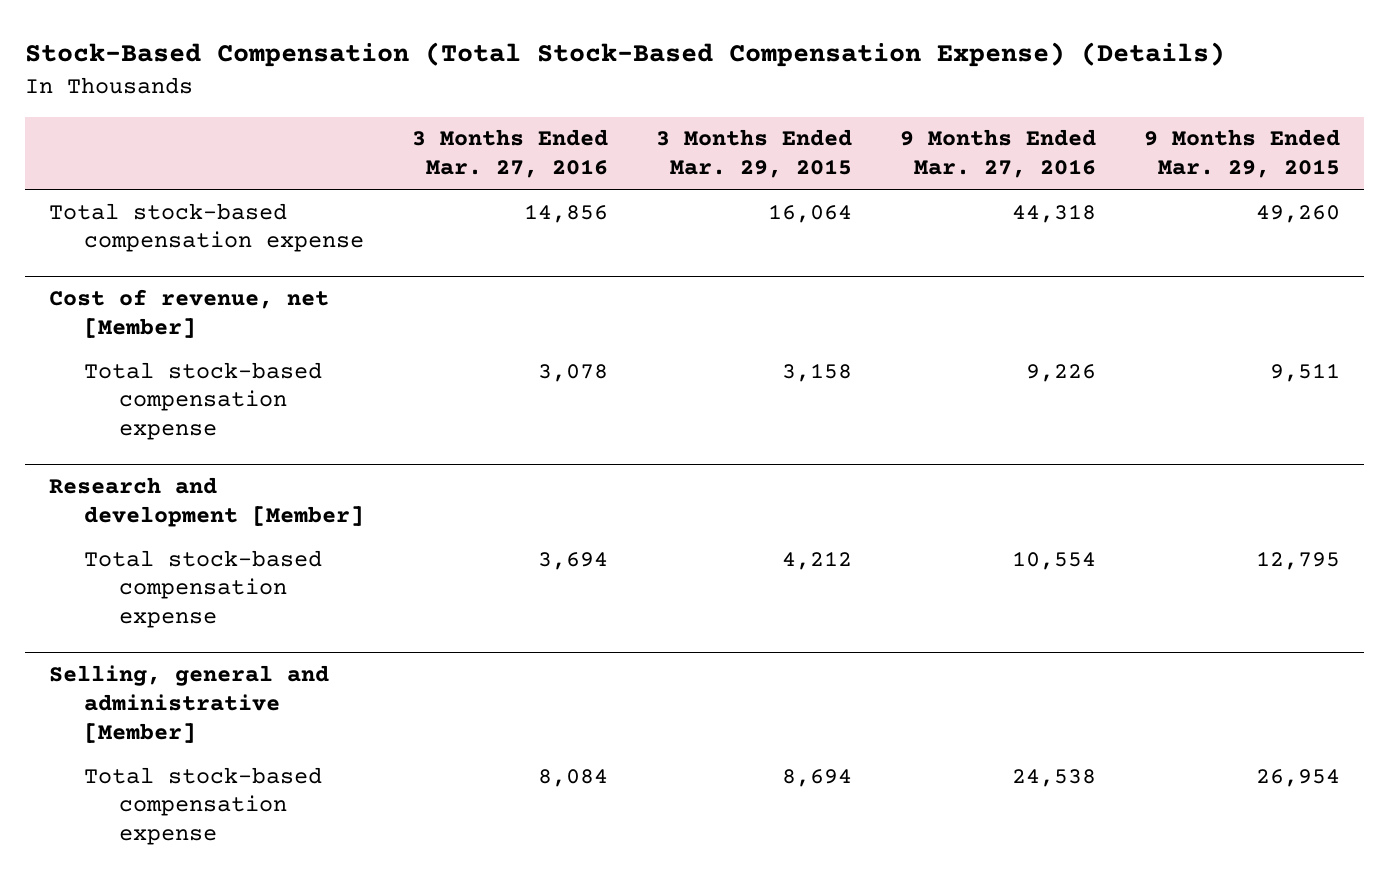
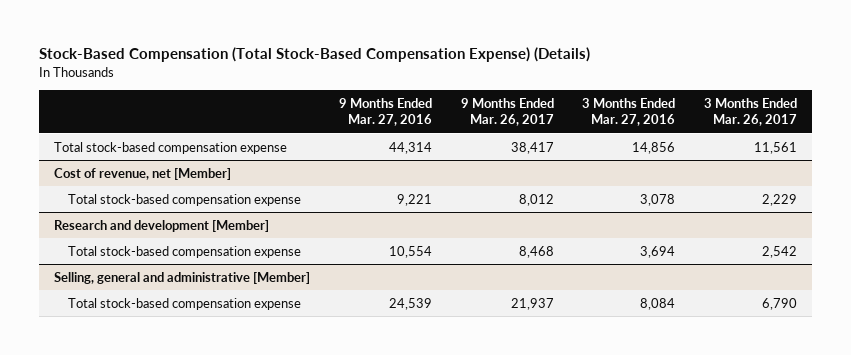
[656,129,853,179] 3 Months Ended Mar. 29, 2015 -> none
[1144,129,1341,179] 9 Months Ended Mar. 29, 2015 -> none
none -> [460,97,554,127] 9 Months Ended Mar. 26, 2017
none -> [704,97,798,127] 3 Months Ended Mar. 26, 2017
[1012,203,1097,223] 44,318 -> [388,141,432,154] 44,314
[1026,363,1097,382] 9,226 -> [396,193,432,206] 9,221
[1012,768,1097,787] 24,538 -> [388,297,432,310] 24,539

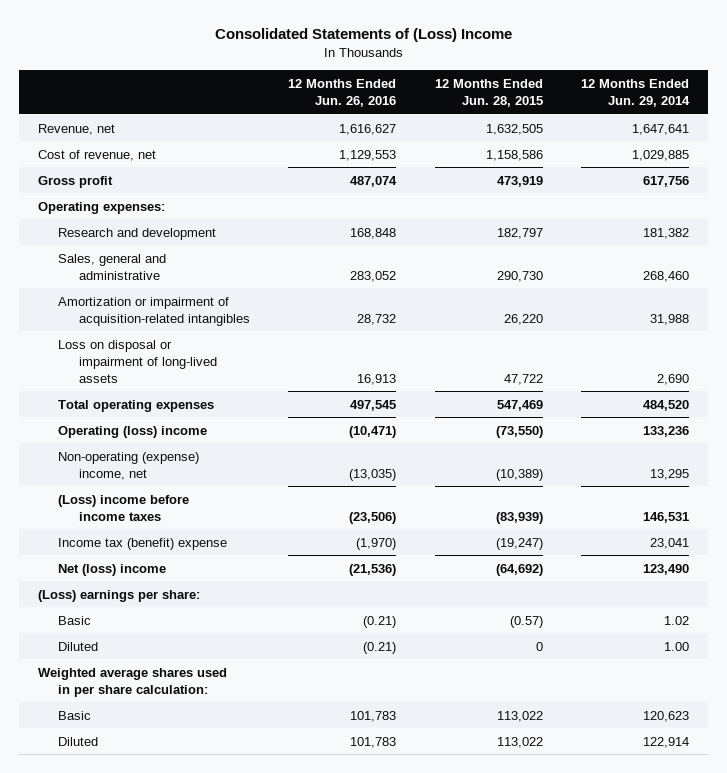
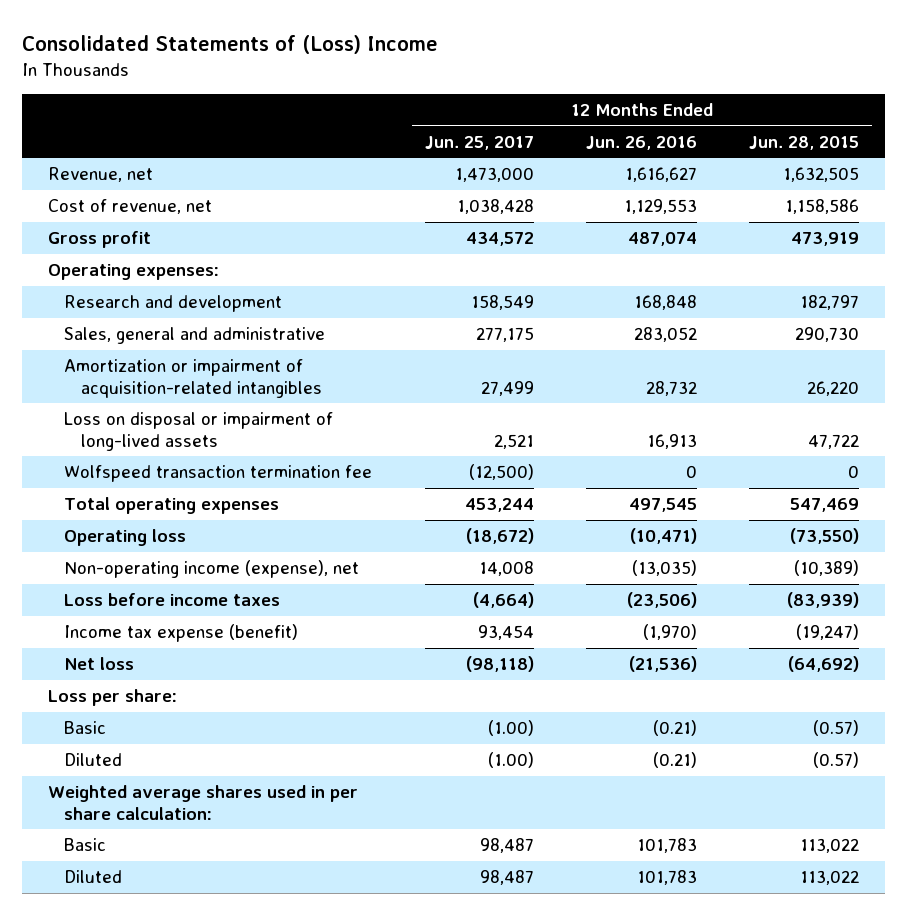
[581,79,691,108] 12 Months Ended Jun. 29, 2014 -> none
none -> [424,135,534,150] Jun. 25, 2017
none -> [64,465,373,483] Wolfspeed transaction termination fee
[58,425,208,438] Operating (loss) income -> [64,529,187,547] Operating loss
[58,451,200,480] Non-operating (expense) income, net -> [64,560,360,579] Non-operating income (expense), net
[58,494,190,521] (Loss) income before income taxes -> [64,593,281,607] Loss before income taxes
[58,537,228,550] Income tax (benefit) expense -> [64,624,299,643] Income tax expense (benefit)
[58,563,167,576] Net (loss) income -> [64,657,135,671] Net loss
[38,589,201,602] (Loss) earnings per share: -> [47,689,177,707] Loss per share:
[535,641,543,651] 0 -> [813,752,860,769] (0.57)

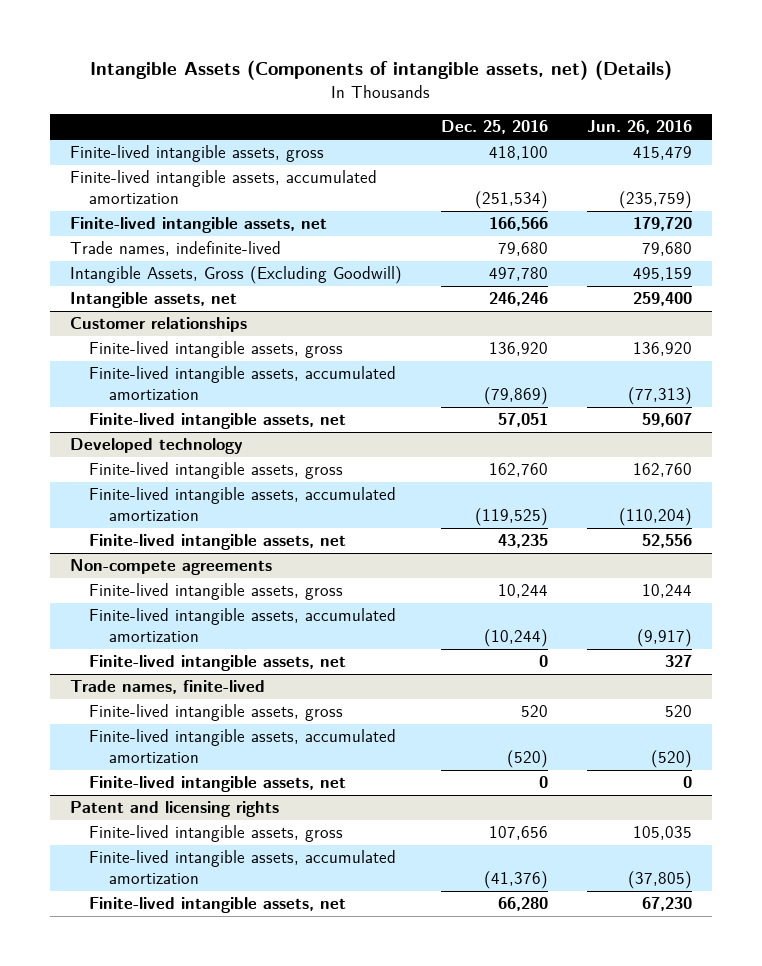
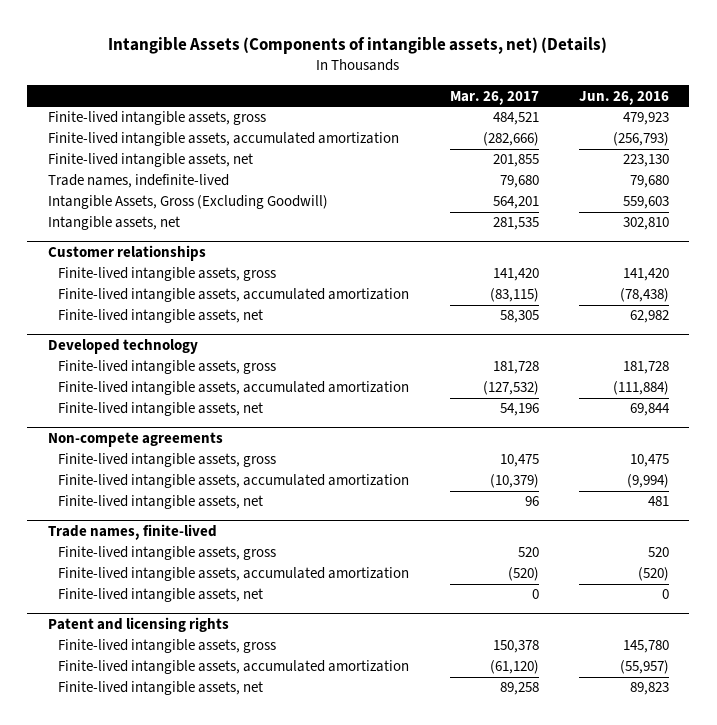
[440,120,548,135] Dec. 25, 2016 -> none
none -> [449,90,539,105] Mar. 26, 2017
[633,146,693,161] 415,479 -> [623,112,670,126] 479,923
[619,191,693,210] (235,759) -> [613,132,670,147] (256,793)
[633,217,693,232] 179,720 -> [623,154,670,168] 223,130
[633,267,693,282] 495,159 -> [623,196,670,210] 559,603
[633,292,693,307] 259,400 -> [623,217,670,231] 302,810
[633,342,693,357] 136,920 -> [623,268,670,282] 141,420
[628,387,693,406] (77,313) -> [620,288,670,303] (78,438)
[642,413,693,428] 59,607 -> [630,310,670,324] 62,982
[633,463,693,478] 162,760 -> [623,361,670,375] 181,728
[619,508,693,527] (110,204) -> [613,381,670,396] (111,884)
[642,534,693,549] 52,556 -> [630,403,671,417] 69,844
[642,584,693,599] 10,244 -> [630,454,670,468] 10,475
[637,629,693,648] (9,917) -> [627,474,670,489] (9,994)
[665,655,693,668] 327 -> [648,496,670,507] 481
[633,826,693,841] 105,035 -> [623,640,670,654] 145,780
[628,871,693,890] (37,805) -> [620,660,670,675] (55,957)
[642,897,693,912] 67,230 -> [630,682,670,696] 89,823

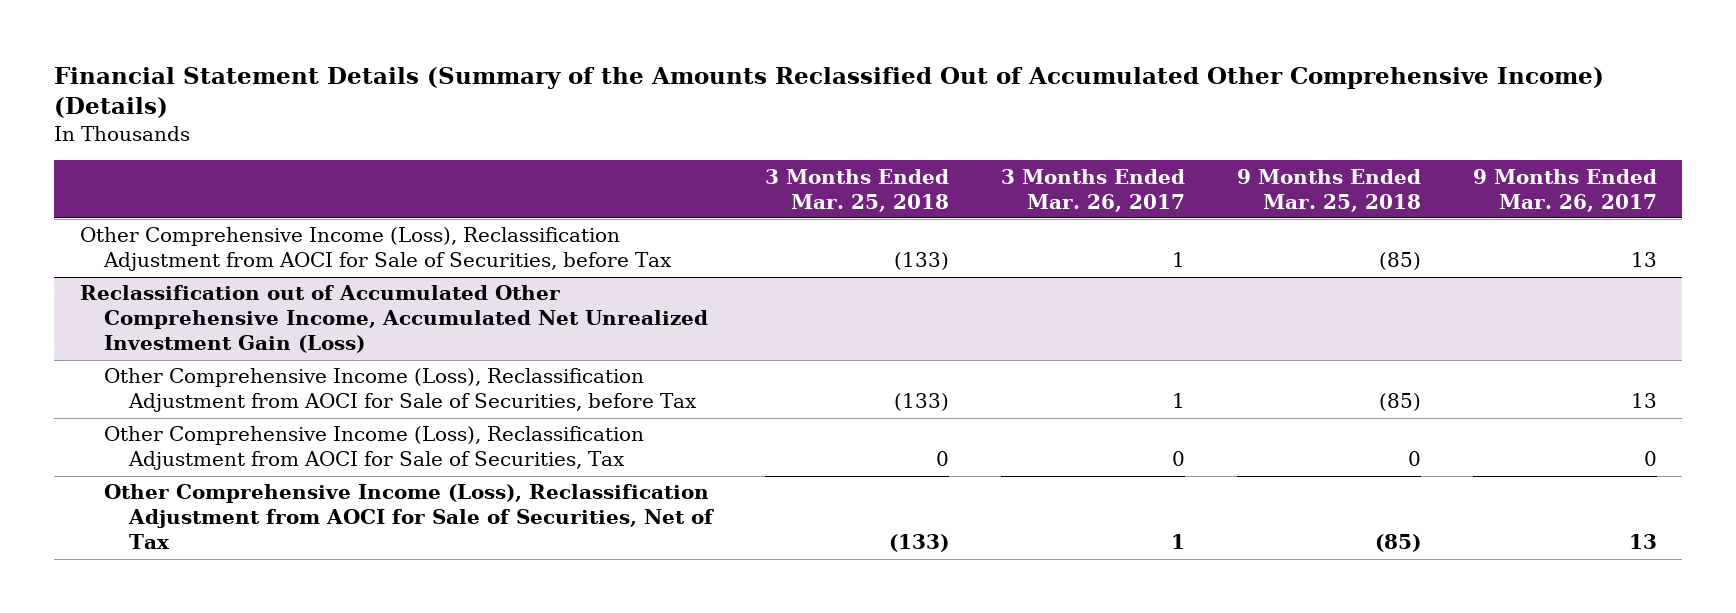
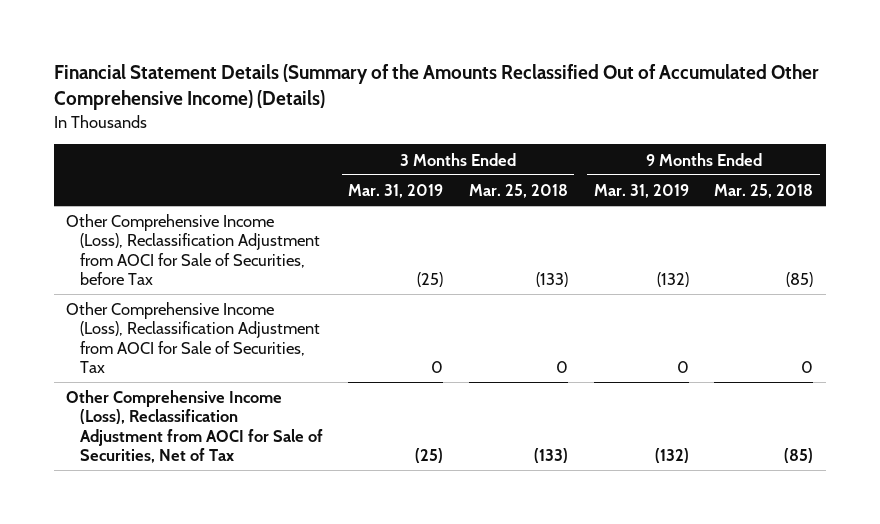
[1000,168,1185,212] 3 Months Ended Mar. 26, 2017 -> none
[1472,168,1657,212] 9 Months Ended Mar. 26, 2017 -> none
none -> [348,183,444,198] Mar. 31, 2019
none -> [593,183,689,198] Mar. 31, 2019
[79,285,709,354] Reclassification out of Accumulated Other Comprehensive Income, Accumulated Net Unrealized Investment Gain (Loss) -> none
[104,368,698,413] Other Comprehensive Income (Loss), Reclassification Adjustment from AOCI for Sale of Securities, before Tax -> none

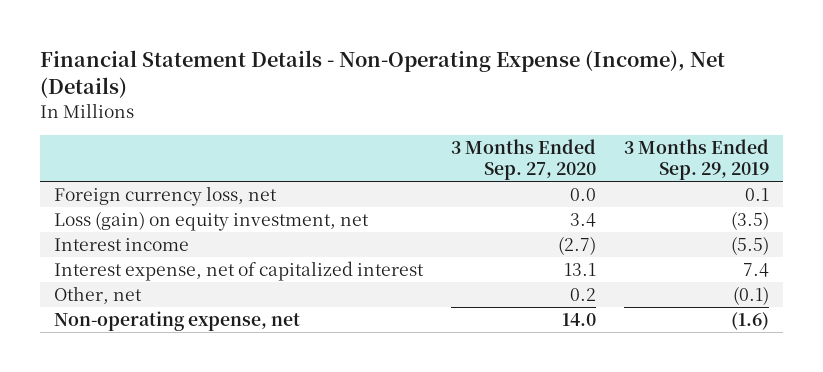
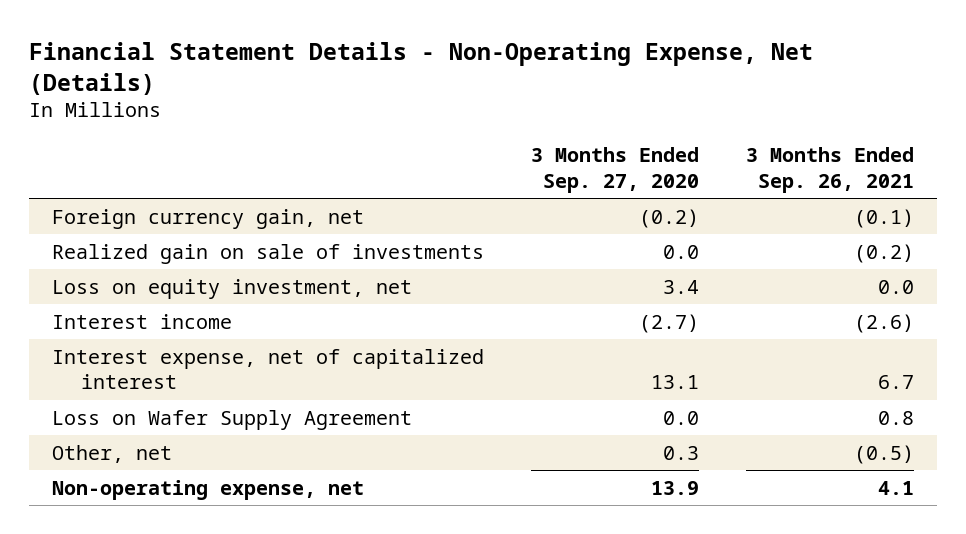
[39,49,725,98] Financial Statement Details - Non-Operating Expense (Income), Net (Details) -> [29,41,814,95] Financial Statement Details - Non-Operating Expense, Net (Details)
[623,139,769,180] 3 Months Ended Sep. 29, 2019 -> none
none -> [745,147,914,193] 3 Months Ended Sep. 26, 2021
[53,186,277,207] Foreign currency loss, net -> [52,208,365,229] Foreign currency gain, net
[569,188,596,202] 0.0 -> [639,208,700,228] (0.2)
none -> [52,243,485,264] Realized gain on sale of investments
[53,211,369,232] Loss (gain) on equity investment, net -> [52,278,413,299] Loss on equity investment, net
none -> [52,409,413,430] Loss on Wafer Supply Agreement
[569,288,596,302] 0.2 -> [663,445,700,460] 0.3
[561,313,596,327] 14.0 -> [651,480,700,495] 13.9

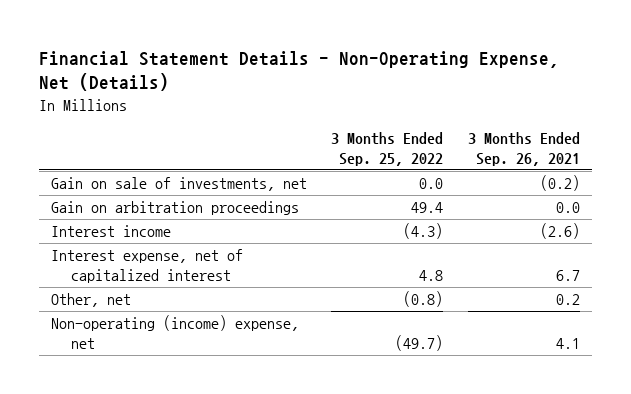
[531,147,700,193] 3 Months Ended Sep. 27, 2020 -> none
none -> [331,131,444,166] 3 Months Ended Sep. 25, 2022
[52,208,365,229] Foreign currency gain, net -> none
[52,278,413,299] Loss on equity investment, net -> none
[52,243,485,264] Realized gain on sale of investments -> [51,177,308,192] Gain on sale of investments, net
none -> [51,201,300,216] Gain on arbitration proceedings
[52,409,413,430] Loss on Wafer Supply Agreement -> none
[853,444,914,464] (0.5) -> [555,294,580,306] 0.2
[52,479,365,500] Non-operating expense, net -> [51,315,300,349] Non-operating (income) expense, net

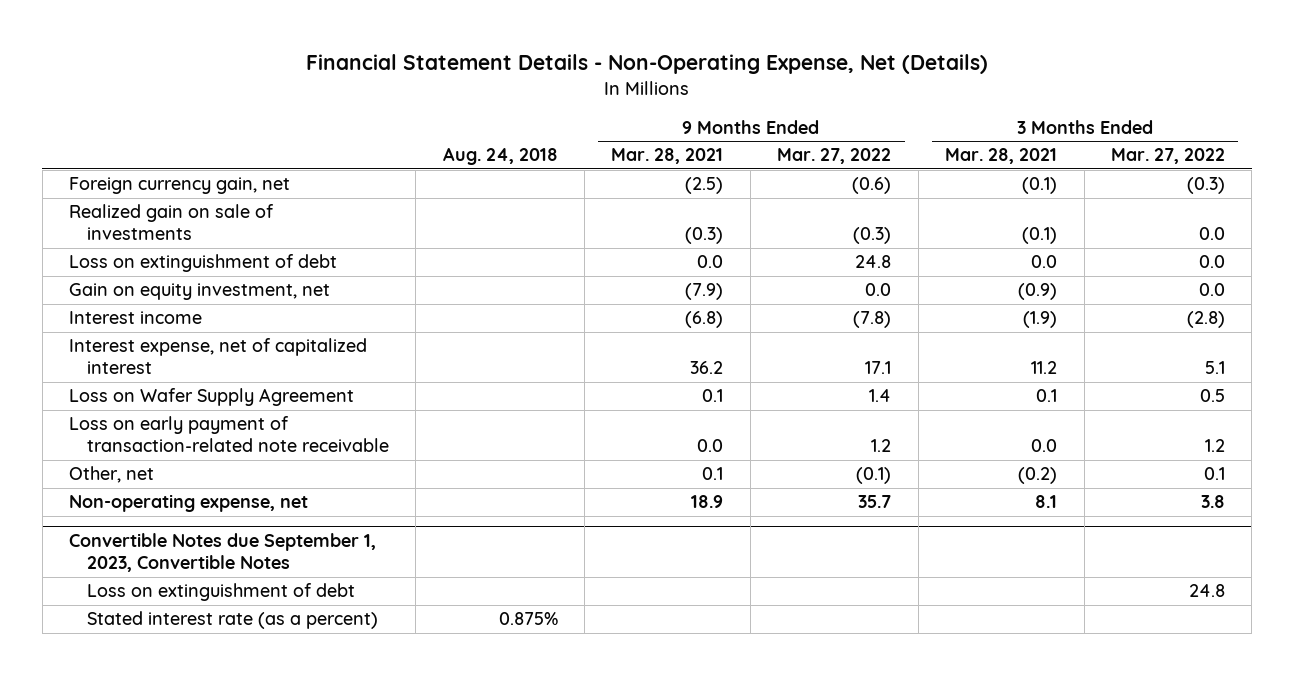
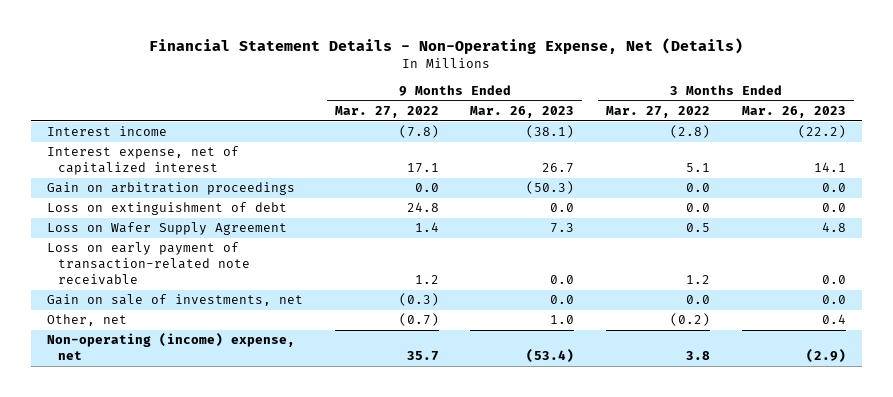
[442,147,558,166] Aug. 24, 2018 -> none
[611,148,724,165] Mar. 28, 2021 -> none
[945,148,1058,165] Mar. 28, 2021 -> none
none -> [470,105,575,118] Mar. 26, 2023
none -> [741,105,846,118] Mar. 26, 2023
[68,177,290,195] Foreign currency gain, net -> none
[68,204,274,241] Realized gain on sale of investments -> none
[68,283,330,301] Gain on equity investment, net -> none
none -> [46,182,295,196] Gain on arbitration proceedings
[68,254,337,273] Loss on extinguishment of debt -> [46,202,287,216] Loss on extinguishment of debt
[68,533,376,573] Convertible Notes due September 1, 2023, Convertible Notes -> none
[86,583,355,602] Loss on extinguishment of debt -> none
[86,611,378,630] Stated interest rate (as a percent) -> none
none -> [46,294,303,307] Gain on sale of investments, net
[856,467,892,485] (0.1) -> [398,313,439,327] (0.7)
[1203,467,1225,481] 0.1 -> [670,313,711,327] (0.2)
[68,494,308,513] Non-operating expense, net -> [46,333,295,361] Non-operating (income) expense, net

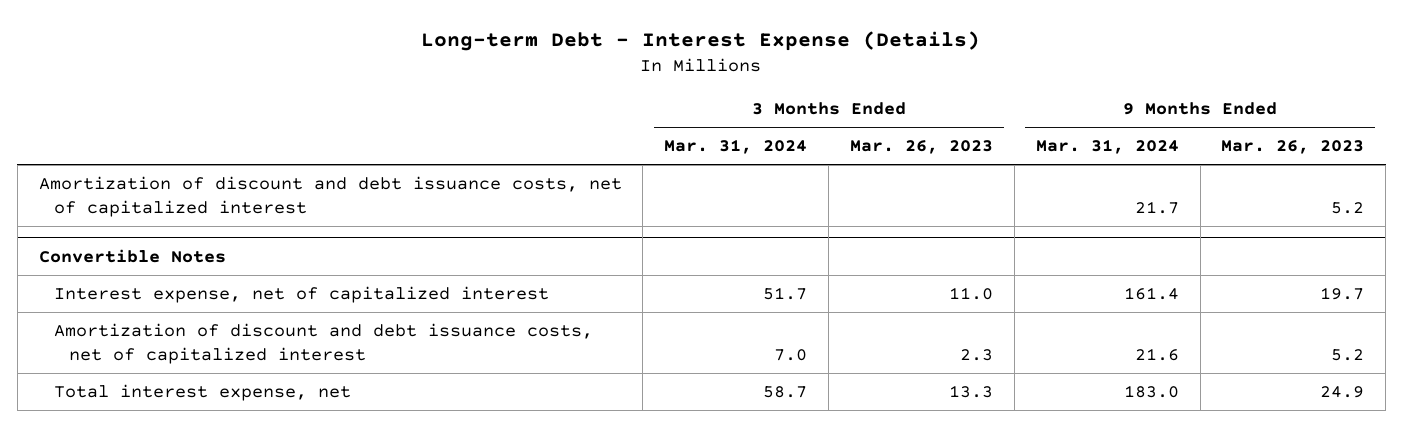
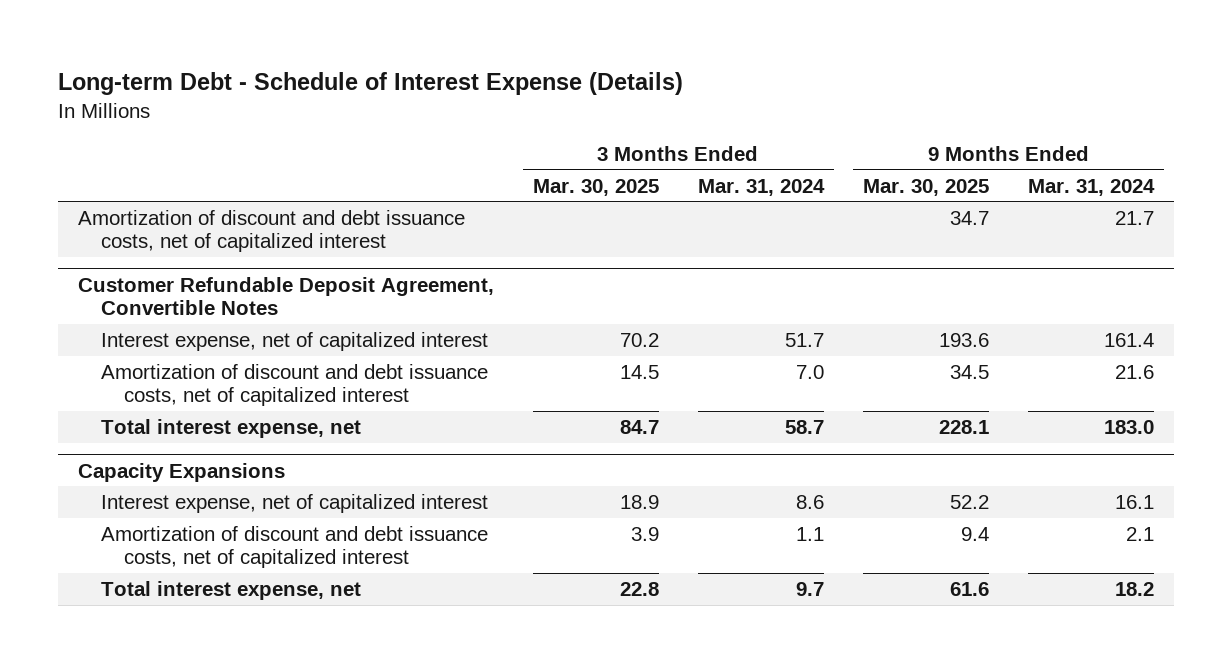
[421,31,981,52] Long-term Debt - Interest Expense (Details) -> [58,71,684,95] Long-term Debt - Schedule of Interest Expense (Details)
[849,140,993,155] Mar. 26, 2023 -> none
[1221,140,1365,155] Mar. 26, 2023 -> none
none -> [532,178,659,196] Mar. 30, 2025
none -> [862,178,989,196] Mar. 30, 2025
[38,248,226,263] Convertible Notes -> none
none -> [77,276,494,316] Customer Refundable Deposit Agreement, Convertible Notes
none -> [77,462,285,482] Capacity Expansions
none -> [100,493,488,513] Interest expense, net of capitalized interest
none -> [100,525,488,569] Amortization of discount and debt issuance costs, net of capitalized interest
none -> [100,580,361,600] Total interest expense, net

